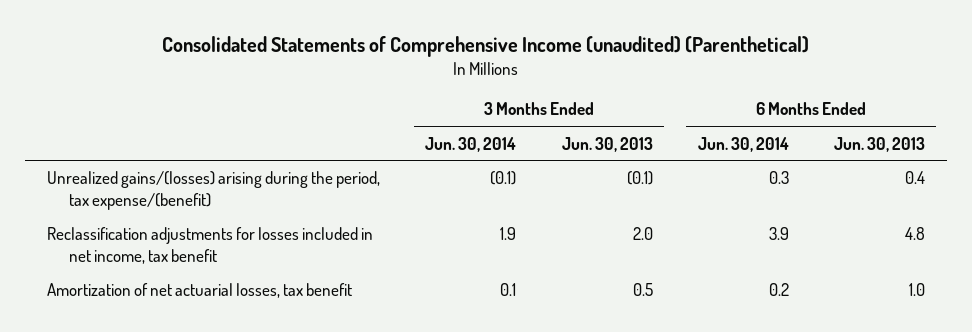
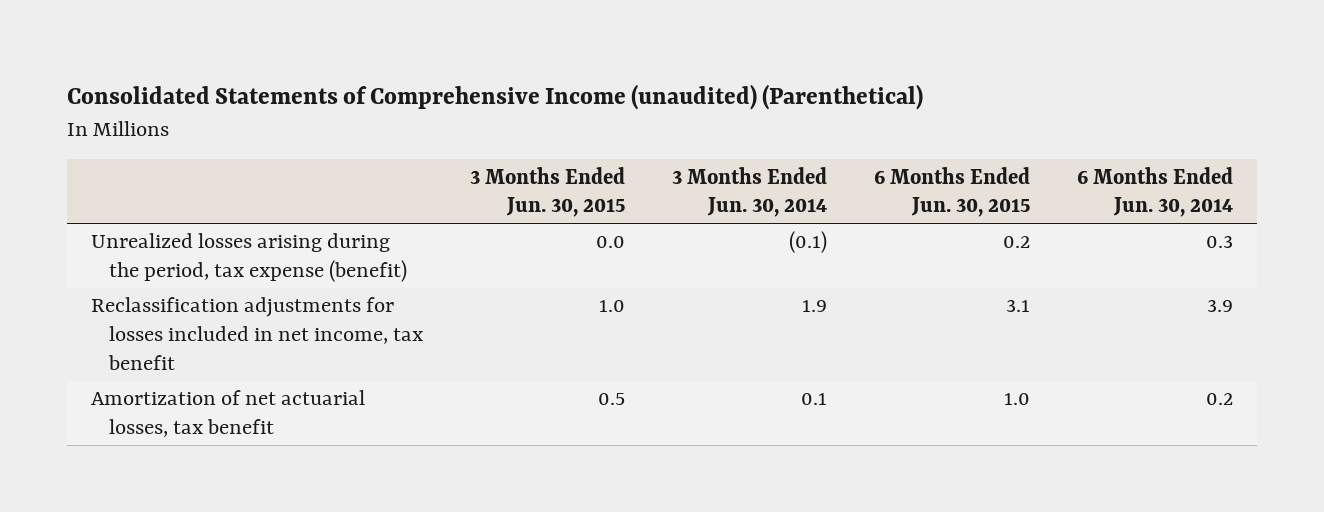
[561,136,653,152] Jun. 30, 2013 -> none
[833,136,925,152] Jun. 30, 2013 -> none
none -> [470,166,626,218] 3 Months Ended Jun. 30, 2015
none -> [874,166,1031,218] 6 Months Ended Jun. 30, 2015
[47,171,381,210] Unrealized gains/(losses) arising during the period, tax expense/(benefit) -> [90,233,408,283] Unrealized losses arising during the period, tax expense (benefit)

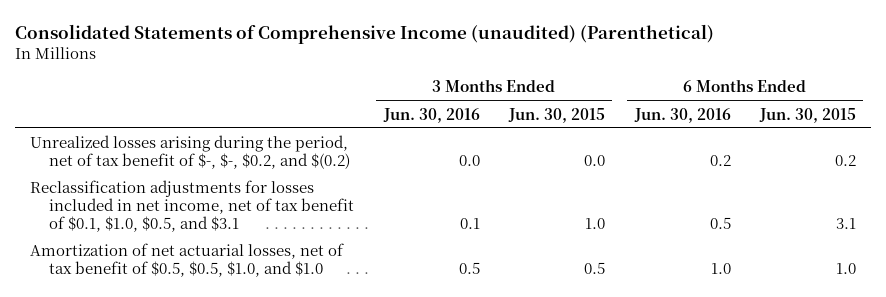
[672,166,828,218] 3 Months Ended Jun. 30, 2014 -> none
[1077,166,1234,218] 6 Months Ended Jun. 30, 2014 -> none
none -> [382,107,480,123] Jun. 30, 2016
none -> [633,107,731,123] Jun. 30, 2016
[90,233,408,283] Unrealized losses arising during the period, tax expense (benefit) -> [30,134,351,169] Unrealized losses arising during the period, net of tax benefit of $-, $-, $0.2, and $(0.2)
[90,297,424,370] Reclassification adjustments for losses included in net income, tax benefit -> [30,179,355,232] Reclassification adjustments for losses included in net income, net of tax benefit of $0.1, $1.0, $0.5, and $3.1
[90,390,365,438] Amortization of net actuarial losses, tax benefit -> [30,242,345,277] Amortization of net actuarial losses, net of tax benefit of $0.5, $0.5, $1.0, and $1.0

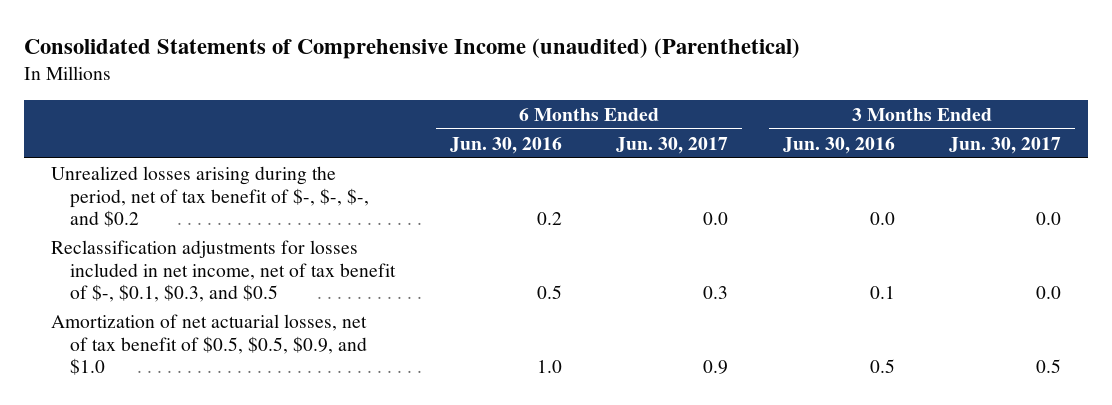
[508,107,606,123] Jun. 30, 2015 -> none
[758,107,856,123] Jun. 30, 2015 -> none
none -> [616,136,729,154] Jun. 30, 2017
none -> [949,136,1062,154] Jun. 30, 2017
[30,134,351,169] Unrealized losses arising during the period, net of tax benefit of $-, $-, $0.2, and $(0.2) -> [51,165,370,228] Unrealized losses arising during the period, net of tax benefit of $-, $-, $-, and $0.2
[30,179,355,232] Reclassification adjustments for losses included in net income, net of tax benefit of $0.1, $1.0, $0.5, and $3.1 -> [51,239,397,303] Reclassification adjustments for losses included in net income, net of tax benefit of $-, $0.1, $0.3, and $0.5
[30,242,345,277] Amortization of net actuarial losses, net of tax benefit of $0.5, $0.5, $1.0, and $1.0 -> [51,313,368,376] Amortization of net actuarial losses, net of tax benefit of $0.5, $0.5, $0.9, and $1.0

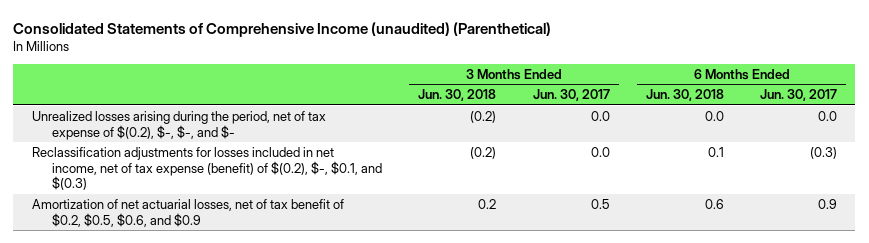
[449,136,562,154] Jun. 30, 2016 -> none
[782,136,895,154] Jun. 30, 2016 -> none
none -> [418,89,497,102] Jun. 30, 2018
none -> [645,89,724,102] Jun. 30, 2018
[51,165,370,228] Unrealized losses arising during the period, net of tax benefit of $-, $-, $-, and $0.2 -> [31,110,326,140] Unrealized losses arising during the period, net of tax expense of $(0.2), $-, $-, and $-
[51,239,397,303] Reclassification adjustments for losses included in net income, net of tax benefit of $-, $0.1, $0.3, and $0.5 -> [31,146,383,191] Reclassification adjustments for losses included in net income, net of tax expense (benefit) of $(0.2), $-, $0.1, and $(0.3)
[703,286,729,300] 0.3 -> [810,146,838,159] (0.3)
[51,313,368,376] Amortization of net actuarial losses, net of tax benefit of $0.5, $0.5, $0.9, and $1.0 -> [31,198,344,227] Amortization of net actuarial losses, net of tax benefit of $0.2, $0.5, $0.6, and $0.9

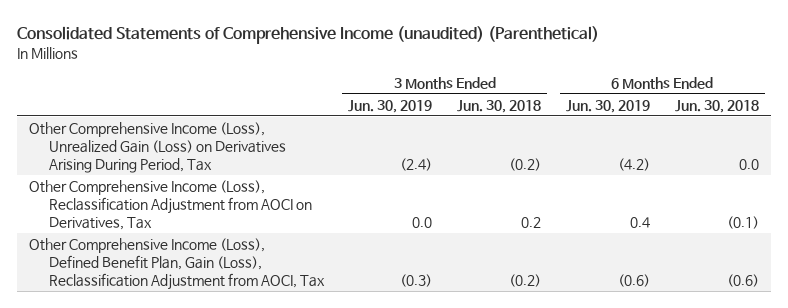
[532,89,610,102] Jun. 30, 2017 -> none
[760,89,838,102] Jun. 30, 2017 -> none
none -> [348,99,433,113] Jun. 30, 2019
none -> [565,99,650,113] Jun. 30, 2019
[31,198,344,227] Amortization of net actuarial losses, net of tax benefit of $0.2, $0.5, $0.6, and $0.9 -> none
[31,110,326,140] Unrealized losses arising during the period, net of tax expense of $(0.2), $-, $-, and $- -> [29,122,286,173] Other Comprehensive Income (Loss), Unrealized Gain (Loss) on Derivatives Arising During Period, Tax
[31,146,383,191] Reclassification adjustments for losses included in net income, net of tax expense (benefit) of $(0.2), $-, $0.1, and $(0.3) -> [29,180,312,230] Other Comprehensive Income (Loss), Reclassification Adjustment from AOCI on Derivatives, Tax
[470,146,497,159] (0.2) -> [521,216,542,228] 0.2
[707,146,724,157] 0.1 -> [726,215,759,229] (0.1)
none -> [29,238,325,290] Other Comprehensive Income (Loss), Defined Benefit Plan, Gain (Loss), Reclassification Adjustment from AOCI, Tax

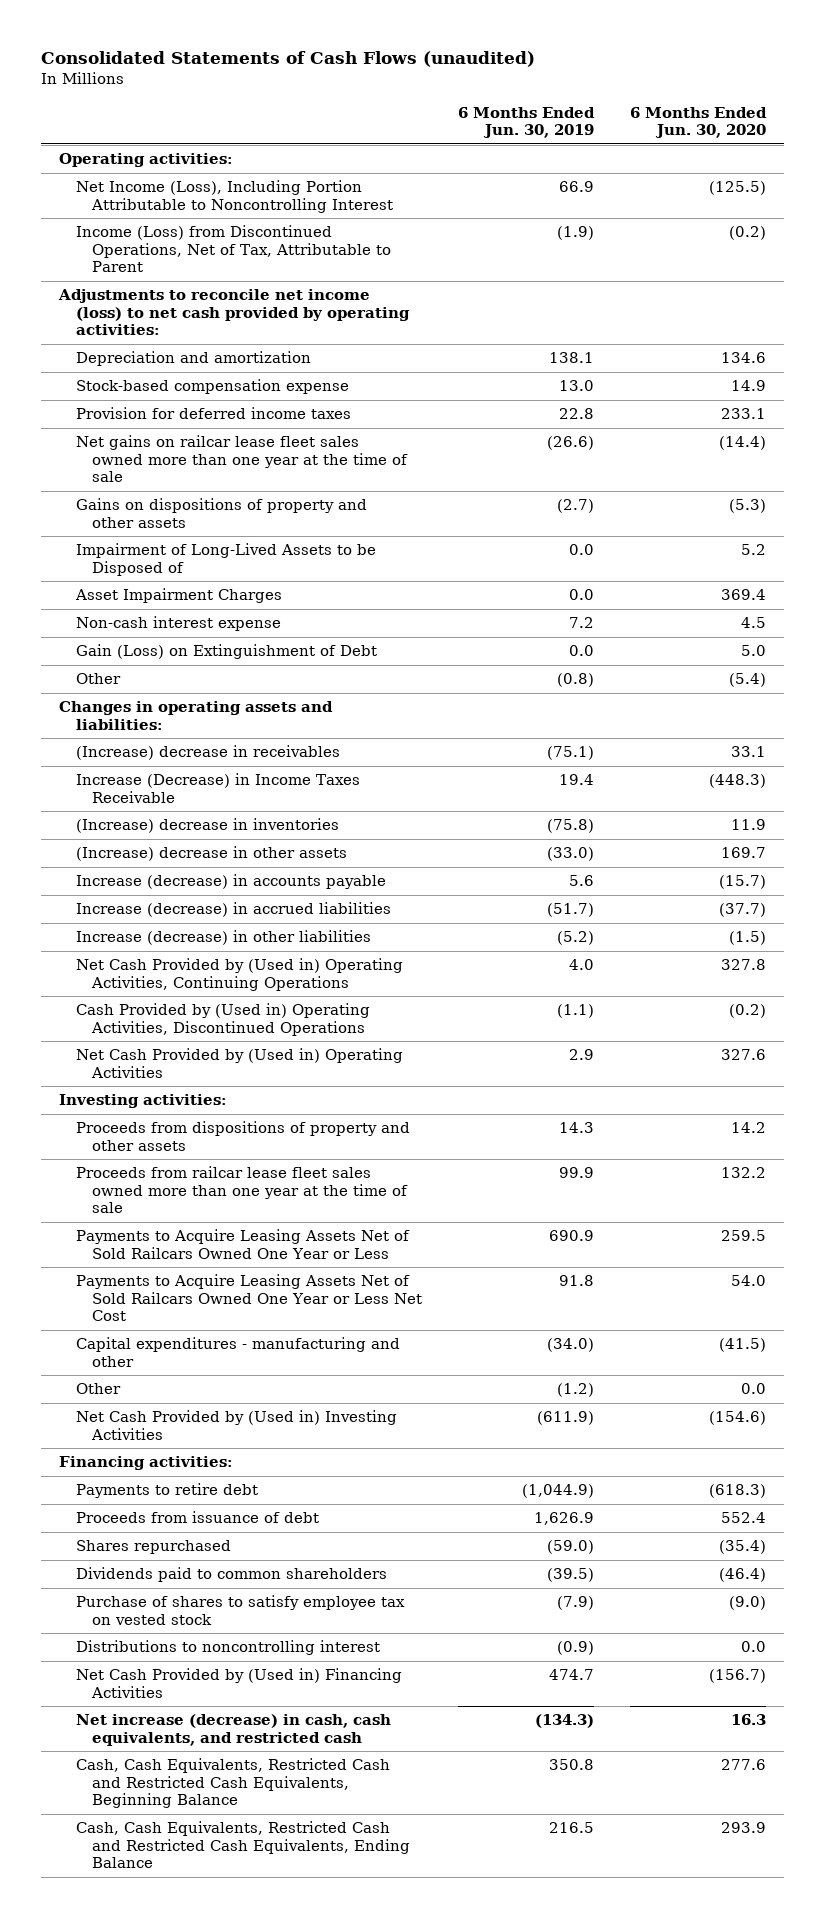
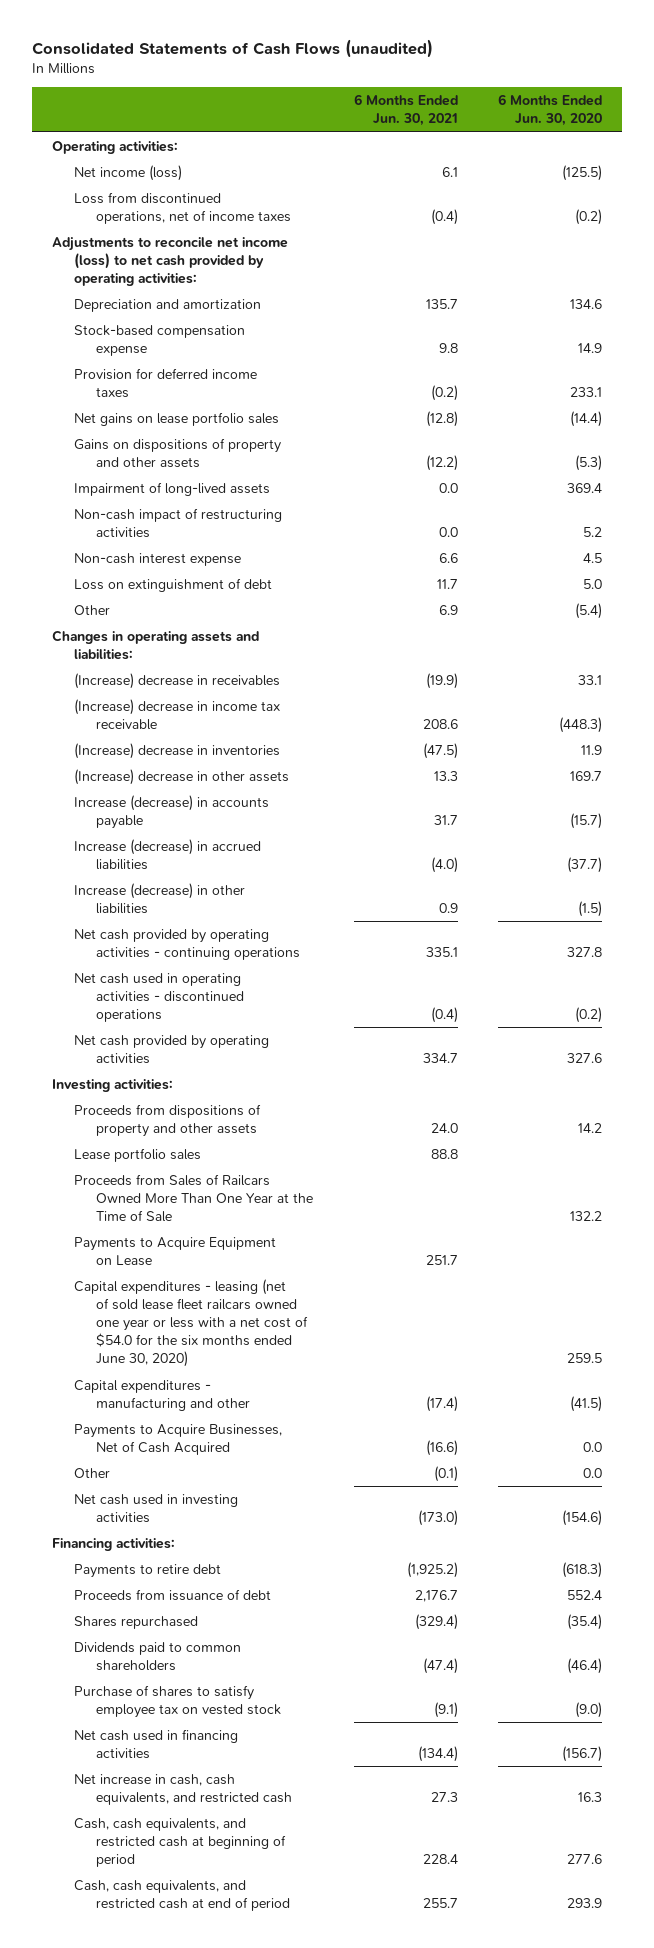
[458,106,596,139] 6 Months Ended Jun. 30, 2019 -> none
none -> [353,94,458,127] 6 Months Ended Jun. 30, 2021
[75,180,394,213] Net Income (Loss), Including Portion Attributable to Noncontrolling Interest -> [74,164,183,181] Net income (loss)
[75,225,392,273] Income (Loss) from Discontinued Operations, Net of Tax, Attributable to Parent -> [74,191,292,225] Loss from discontinued operations, net of income taxes
[75,435,409,483] Net gains on railcar lease fleet sales owned more than one year at the time of sale -> [74,411,280,426] Net gains on lease portfolio sales
[75,543,376,576] Impairment of Long-Lived Assets to be Disposed of -> none
[74,588,282,604] Asset Impairment Charges -> [74,481,271,496] Impairment of long-lived assets
none -> [74,507,283,539] Non-cash impact of restructuring activities
[75,644,377,660] Gain (Loss) on Extinguishment of Debt -> [74,577,273,592] Loss on extinguishment of debt
[75,773,360,803] Increase (Decrease) in Income Taxes Receivable -> [74,698,281,731] (Increase) decrease in income tax receivable
[75,958,403,991] Net Cash Provided by (Used in) Operating Activities, Continuing Operations -> [74,928,301,961] Net cash provided by operating activities - continuing operations
[75,1003,370,1036] Cash Provided by (Used in) Operating Activities, Discontinued Operations -> [74,972,245,1023] Net cash used in operating activities - discontinued operations
[75,1048,403,1078] Net Cash Provided by (Used in) Operating Activities -> [74,1034,270,1065] Net cash provided by operating activities
[75,1274,423,1322] Payments to Acquire Leasing Assets Net of Sold Railcars Owned One Year or Less Net Cost -> none
none -> [74,1147,202,1162] Lease portfolio sales
[75,1166,409,1214] Proceeds from railcar lease fleet sales owned more than one year at the time of sale -> [74,1173,314,1223] Proceeds from Sales of Railcars Owned More Than One Year at the Time of Sale
none -> [74,1236,277,1267] Payments to Acquire Equipment on Lease
[75,1229,410,1259] Payments to Acquire Leasing Assets Net of Sold Railcars Owned One Year or Less -> [74,1278,309,1368] Capital expenditures - leasing (net of sold lease fleet railcars owned one year or less with a net cost of $54.0 for the six months ended June 30, 2020)
none -> [74,1423,283,1456] Payments to Acquire Businesses, Net of Cash Acquired
[75,1410,397,1440] Net Cash Provided by (Used in) Investing Activities -> [74,1493,239,1524] Net cash used in investing activities
[75,1640,380,1656] Distributions to noncontrolling interest -> none
[75,1668,402,1698] Net Cash Provided by (Used in) Financing Activities -> [74,1728,239,1760] Net cash used in financing activities
[75,1714,391,1746] Net increase (decrease) in cash, cash equivalents, and restricted cash -> [74,1773,293,1806] Net increase in cash, cash equivalents, and restricted cash
[75,1758,390,1809] Cash, Cash Equivalents, Restricted Cash and Restricted Cash Equivalents, Beginning Balance -> [74,1817,287,1868] Cash, cash equivalents, and restricted cash at beginning of period
[75,1821,411,1869] Cash, Cash Equivalents, Restricted Cash and Restricted Cash Equivalents, Ending Balance -> [74,1879,291,1912] Cash, cash equivalents, and restricted cash at end of period

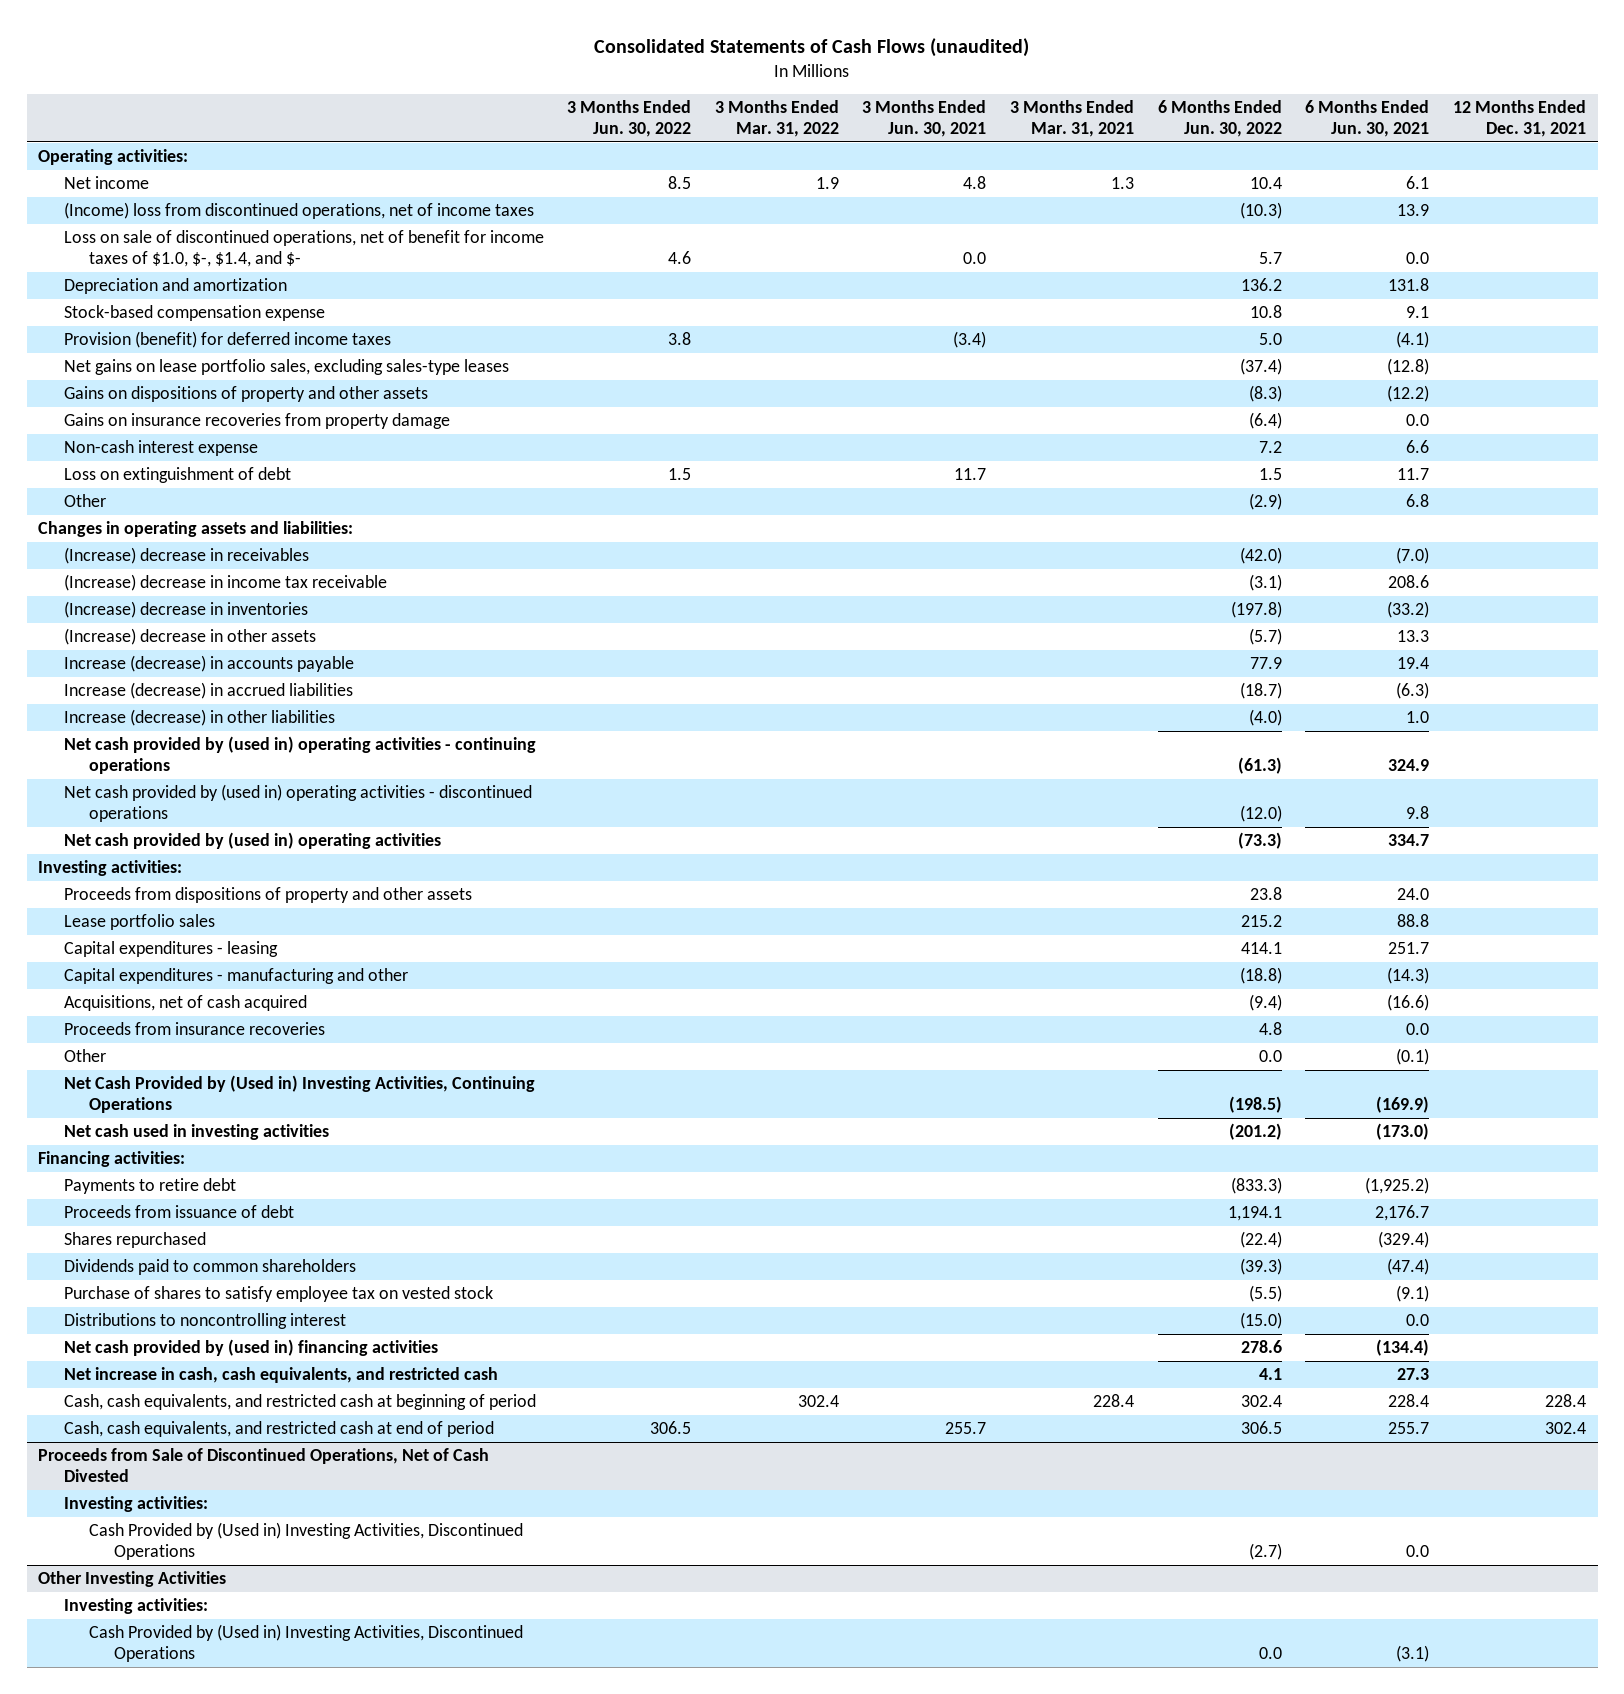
[498,94,603,127] 6 Months Ended Jun. 30, 2020 -> none
none -> [567,99,692,138] 3 Months Ended Jun. 30, 2022
none -> [714,99,839,138] 3 Months Ended Mar. 31, 2022
none -> [862,99,987,138] 3 Months Ended Jun. 30, 2021
none -> [1010,99,1135,138] 3 Months Ended Mar. 31, 2021
none -> [1157,99,1282,138] 6 Months Ended Jun. 30, 2022
none -> [1452,99,1586,138] 12 Months Ended Dec. 31, 2021
[52,236,289,287] Adjustments to reconcile net income (loss) to net cash provided by operating activities: -> none
[74,164,183,181] Net income (loss) -> [63,175,149,189] Net income
[74,191,292,225] Loss from discontinued operations, net of income taxes -> [63,201,534,219] (Income) loss from discontinued operations, net of income taxes
[430,209,458,226] (0.4) -> [1397,203,1430,216] 13.9
none -> [63,229,544,268] Loss on sale of discontinued operations, net of benefit for income taxes of $1.0, $-, $1.4, and $-
[425,298,458,309] 135.7 -> [1388,277,1430,291] 131.8
[438,343,458,354] 9.8 -> [1406,305,1430,318] 9.1
[74,367,258,399] Provision for deferred income taxes -> [63,330,391,348] Provision (benefit) for deferred income taxes
[430,385,458,402] (0.2) -> [1396,330,1430,348] (4.1)
[74,411,280,426] Net gains on lease portfolio sales -> [63,358,509,375] Net gains on lease portfolio sales, excluding sales-type leases
[74,481,271,496] Impairment of long-lived assets -> none
[74,507,283,539] Non-cash impact of restructuring activities -> none
none -> [63,412,450,429] Gains on insurance recoveries from property damage
[438,604,458,615] 6.9 -> [1406,493,1430,507] 6.8
[425,672,458,689] (19.9) -> [1396,546,1430,564] (7.0)
[422,742,458,759] (47.5) -> [1387,600,1430,618] (33.2)
[433,815,458,826] 31.7 -> [1397,656,1430,669] 19.4
[430,857,458,874] (4.0) -> [1396,681,1430,699] (6.3)
[438,903,458,914] 0.9 -> [1406,710,1430,723] 1.0
[74,928,301,961] Net cash provided by operating activities - continuing operations -> [63,735,536,775] Net cash provided by (used in) operating activities - continuing operations
[425,947,458,958] 335.1 -> [1388,759,1430,772] 324.9
[74,972,245,1023] Net cash used in operating activities - discontinued operations -> [63,783,532,823] Net cash provided by (used in) operating activities - discontinued operations
[430,1007,458,1024] (0.4) -> [1406,806,1430,820] 9.8
[74,1034,270,1065] Net cash provided by operating activities -> [63,831,441,849] Net cash provided by (used in) operating activities
[74,1173,314,1223] Proceeds from Sales of Railcars Owned More Than One Year at the Time of Sale -> none
[74,1278,309,1368] Capital expenditures - leasing (net of sold lease fleet railcars owned one year or less with a net cost of $54.0 for the six months ended June 30, 2020) -> none
[74,1236,277,1267] Payments to Acquire Equipment on Lease -> [63,940,278,957] Capital expenditures - leasing
[425,1396,458,1413] (17.4) -> [1387,966,1430,984] (14.3)
[74,1423,283,1456] Payments to Acquire Businesses, Net of Cash Acquired -> [63,994,307,1011] Acquisitions, net of cash acquired
none -> [63,1021,325,1035] Proceeds from insurance recoveries
none -> [63,1074,535,1114] Net Cash Provided by (Used in) Investing Activities, Continuing Operations
none -> [63,1312,346,1329] Distributions to noncontrolling interest
[74,1728,239,1760] Net cash used in financing activities -> [63,1338,438,1356] Net cash provided by (used in) financing activities
none -> [38,1447,490,1483] Proceeds from Sale of Discontinued Operations, Net of Cash Divested
none -> [63,1495,208,1512] Investing activities:
none -> [88,1521,523,1561] Cash Provided by (Used in) Investing Activities, Discontinued Operations
none -> [38,1570,227,1587] Other Investing Activities
none -> [63,1597,208,1614] Investing activities:
none -> [88,1623,523,1663] Cash Provided by (Used in) Investing Activities, Discontinued Operations

